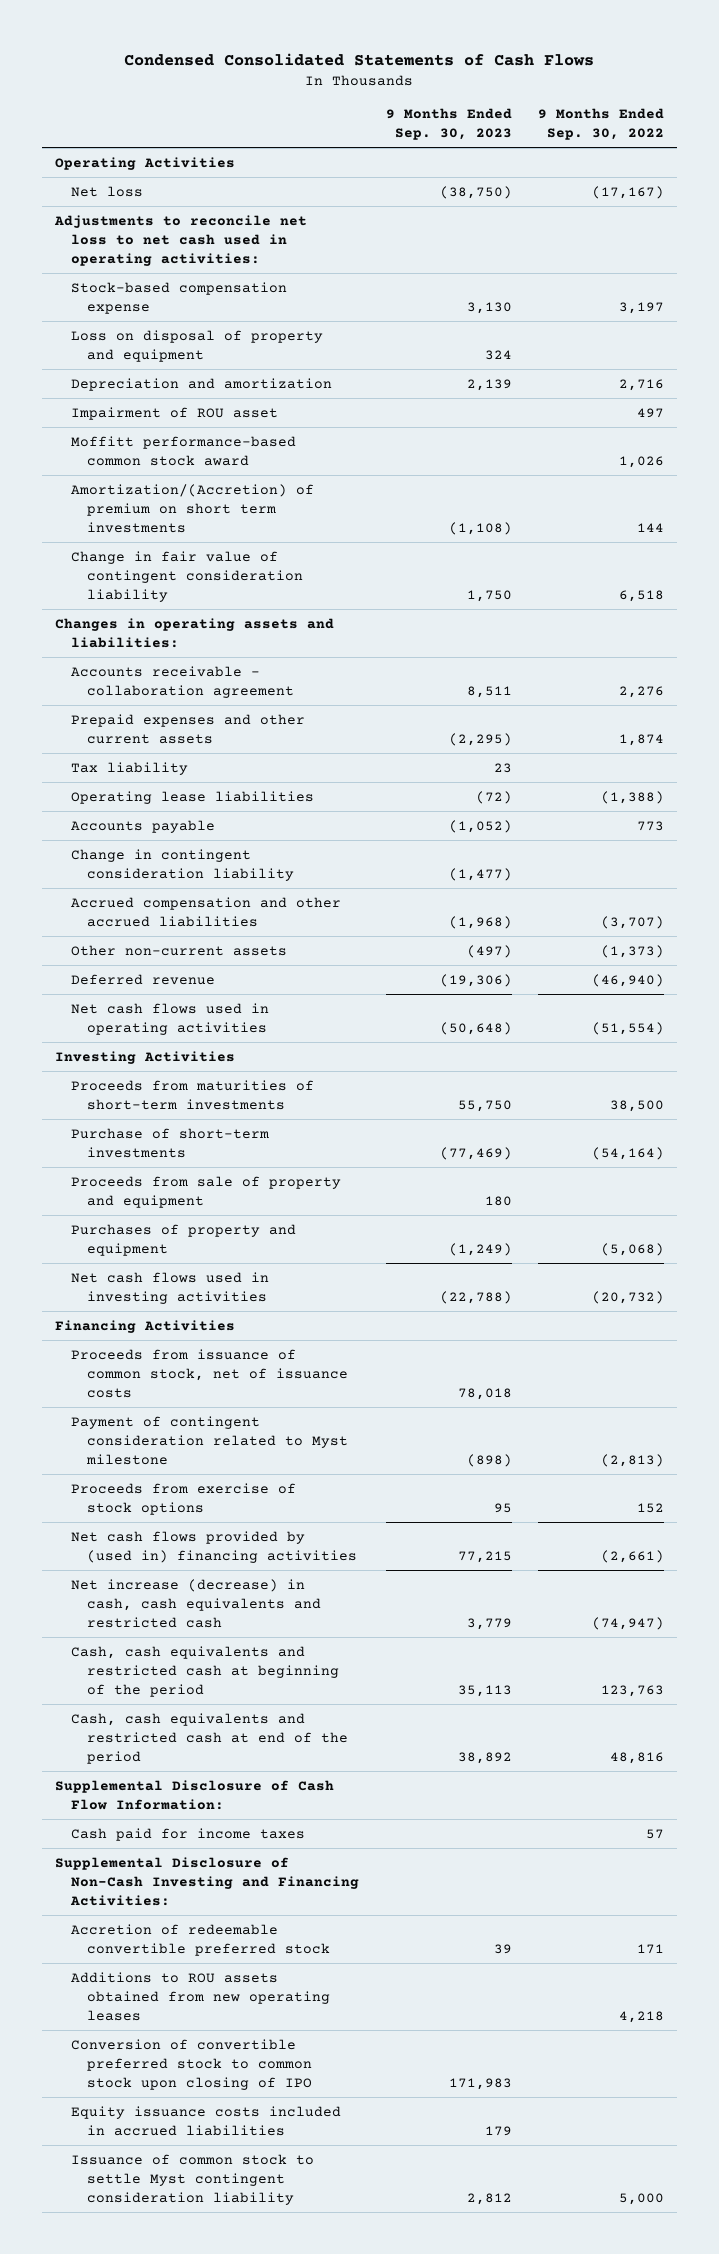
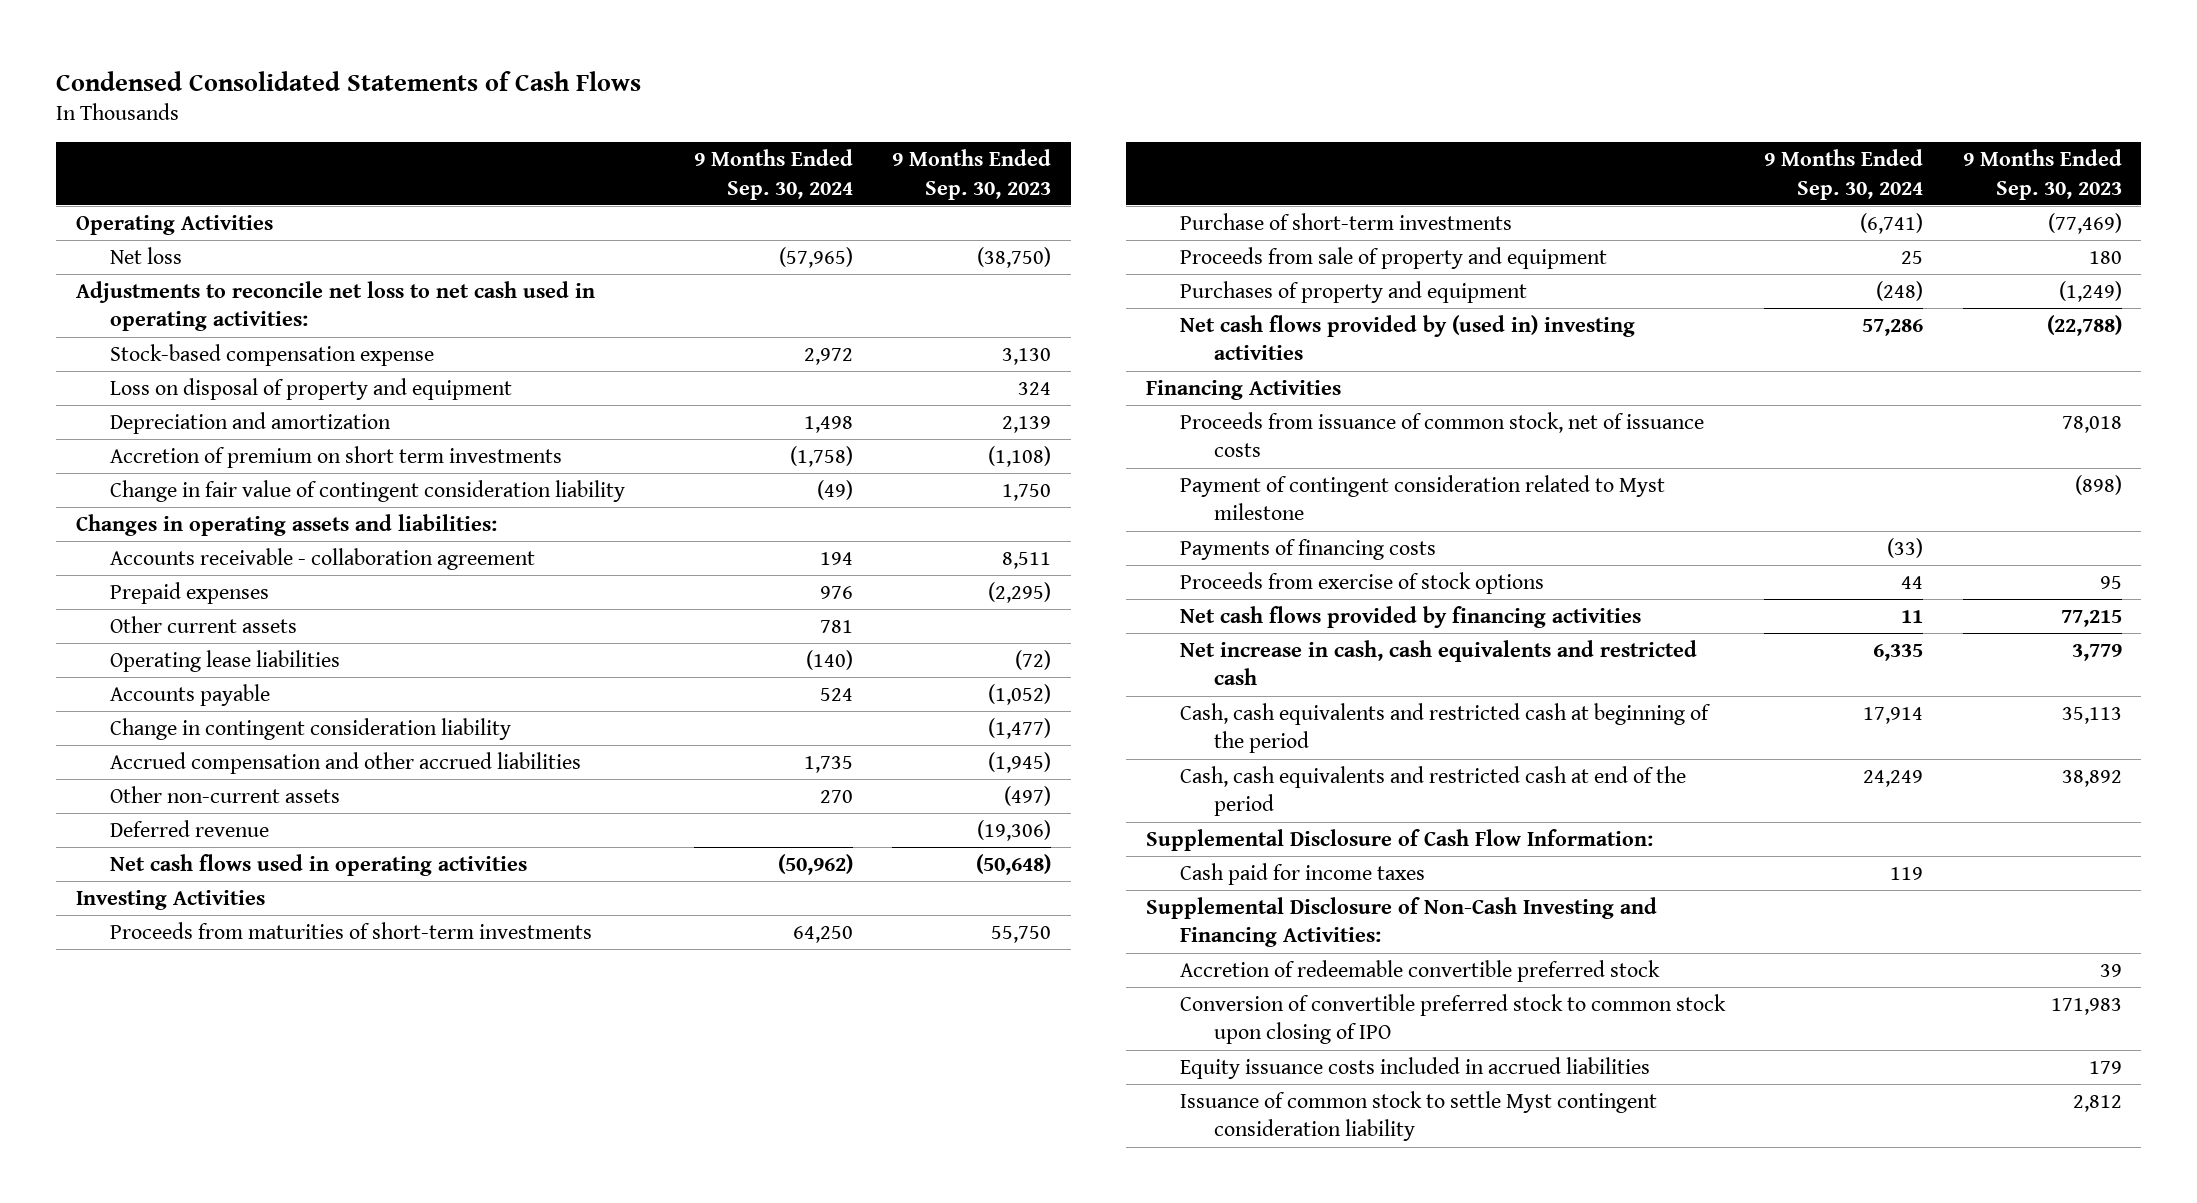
[537,108,664,141] 9 Months Ended Sep. 30, 2022 -> none
none -> [694,149,854,200] 9 Months Ended Sep. 30, 2024
[71,406,279,420] Impairment of ROU asset -> none
[71,435,297,466] Moffitt performance-based common stock award -> none
[71,483,315,533] Amortization/(Accretion) of premium on short term investments -> [109,445,562,468] Accretion of premium on short term investments
[71,761,189,775] Tax liability -> none
[71,713,306,744] Prepaid expenses and other current assets -> [109,581,269,604] Prepaid expenses
none -> [109,615,297,633] Other current assets
[448,915,512,929] (1,968) -> [988,751,1052,773] (1,945)
[71,1271,270,1304] Net cash flows used in investing activities -> [1179,314,1635,361] Net cash flows provided by (used in) investing activities
none -> [1179,538,1436,560] Payments of financing costs
[71,1530,358,1563] Net cash flows provided by (used in) financing activities -> [1179,605,1641,628] Net cash flows provided by financing activities
[71,1578,322,1628] Net increase (decrease) in cash, cash equivalents and restricted cash -> [1179,639,1697,686] Net increase in cash, cash equivalents and restricted cash
[71,1971,331,2021] Additions to ROU assets obtained from new operating leases -> none

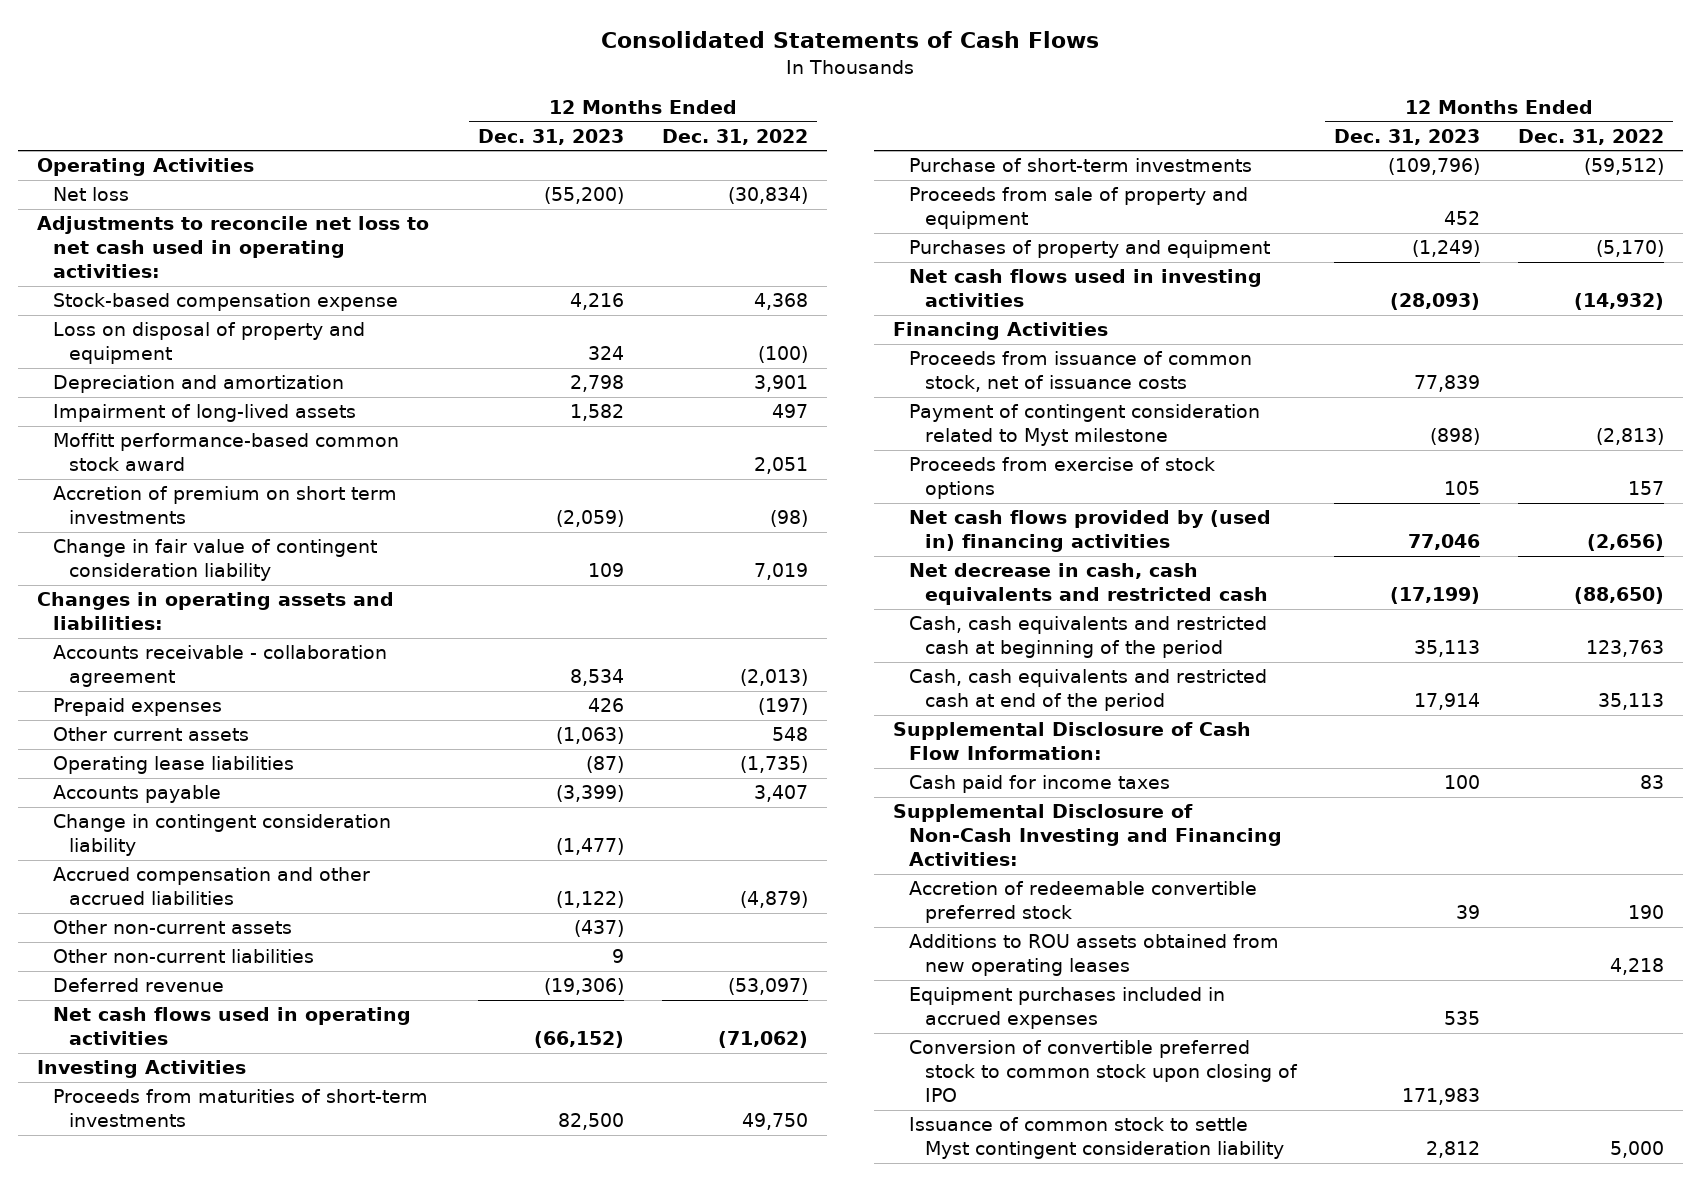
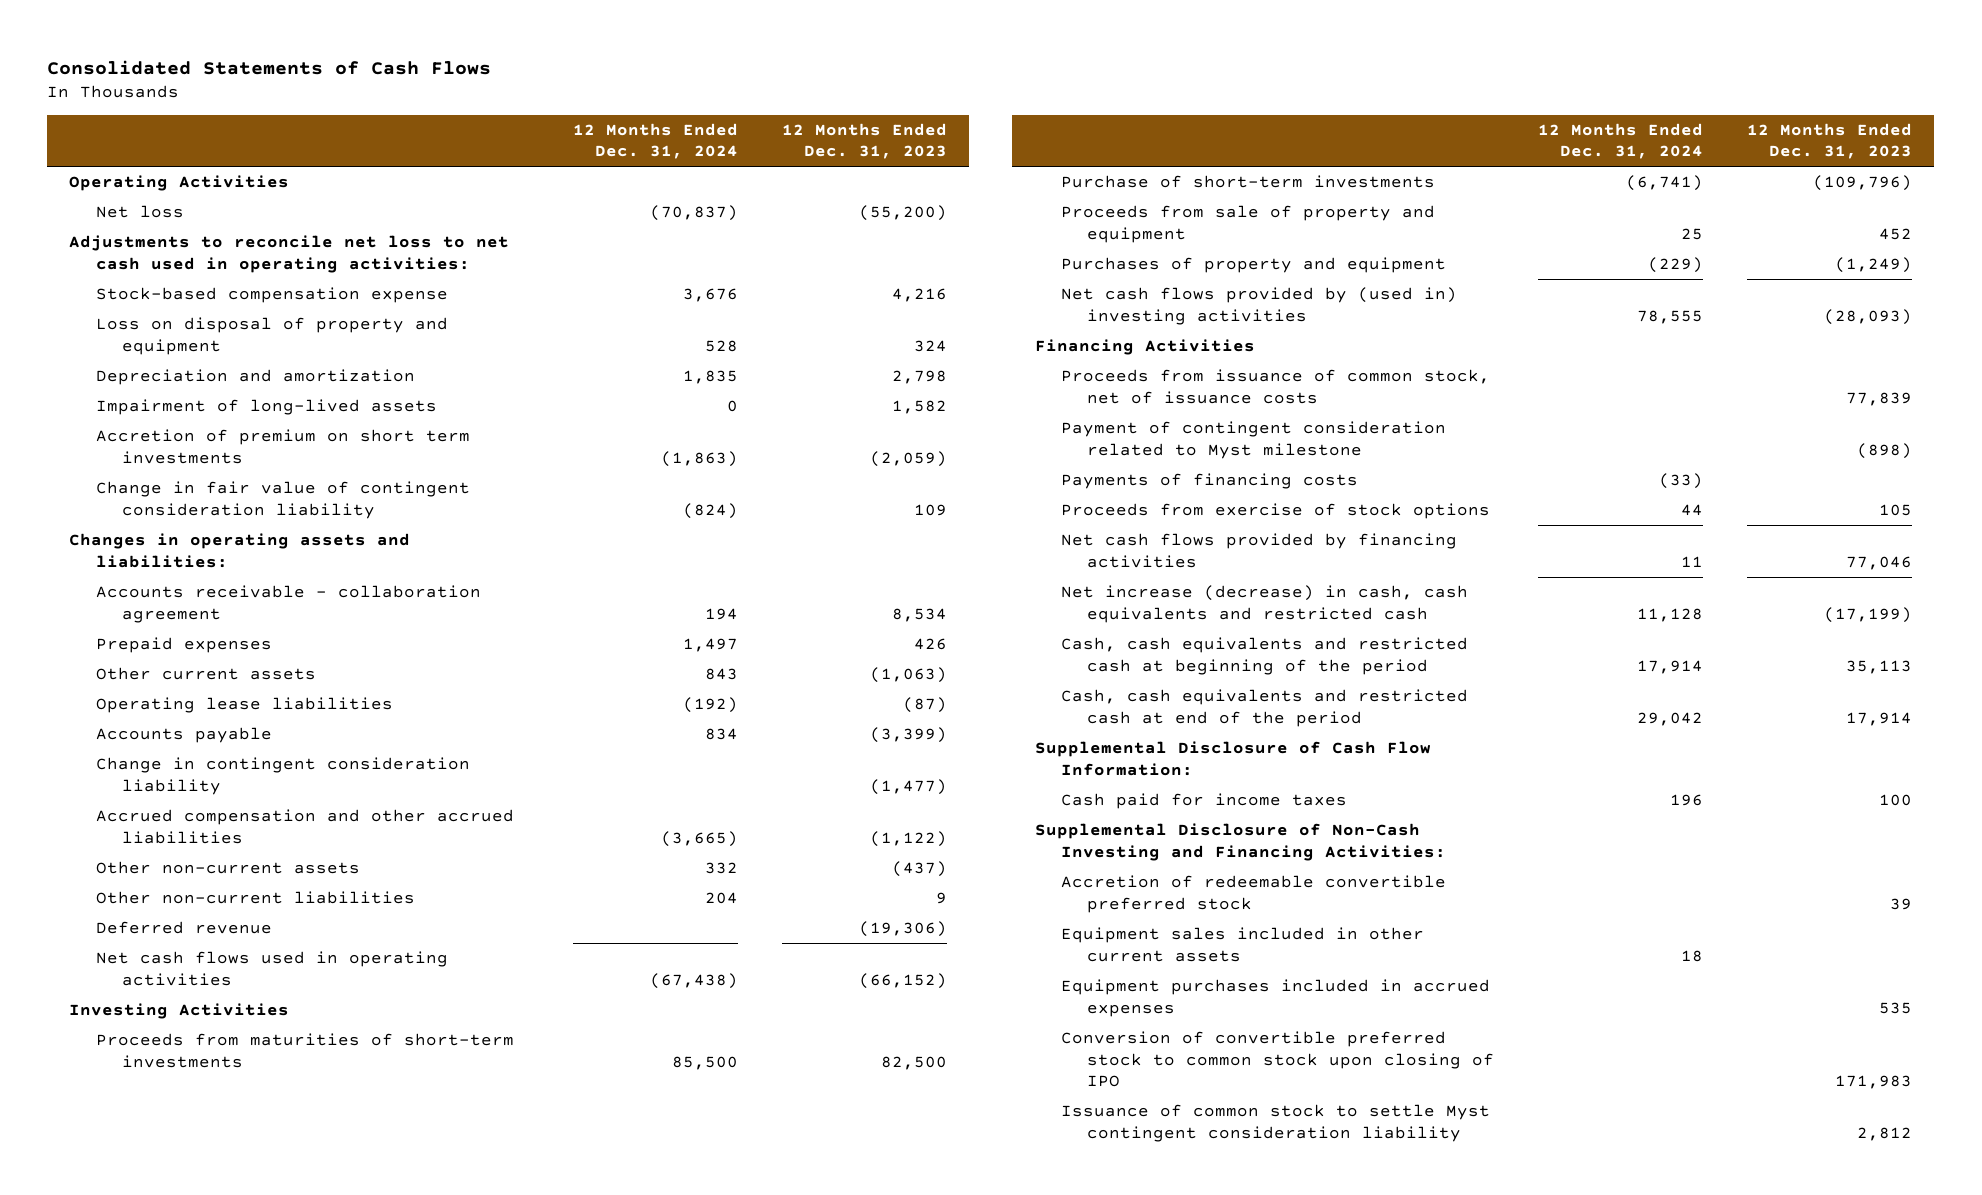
[661,128,808,145] Dec. 31, 2022 -> none
none -> [572,122,738,160] 12 Months Ended Dec. 31, 2024
[52,433,399,472] Moffitt performance-based common stock award -> none
[908,269,1262,308] Net cash flows used in investing activities -> [1060,287,1457,325] Net cash flows provided by (used in) investing activities
none -> [1060,473,1358,490] Payments of financing costs
[908,510,1271,553] Net cash flows provided by (used in) financing activities -> [1060,533,1457,568] Net cash flows provided by financing activities
[908,563,1268,606] Net decrease in cash, cash equivalents and restricted cash -> [1060,585,1468,623] Net increase (decrease) in cash, cash equivalents and restricted cash
[908,934,1279,977] Additions to ROU assets obtained from new operating leases -> none
none -> [1060,927,1424,962] Equipment sales included in other current assets

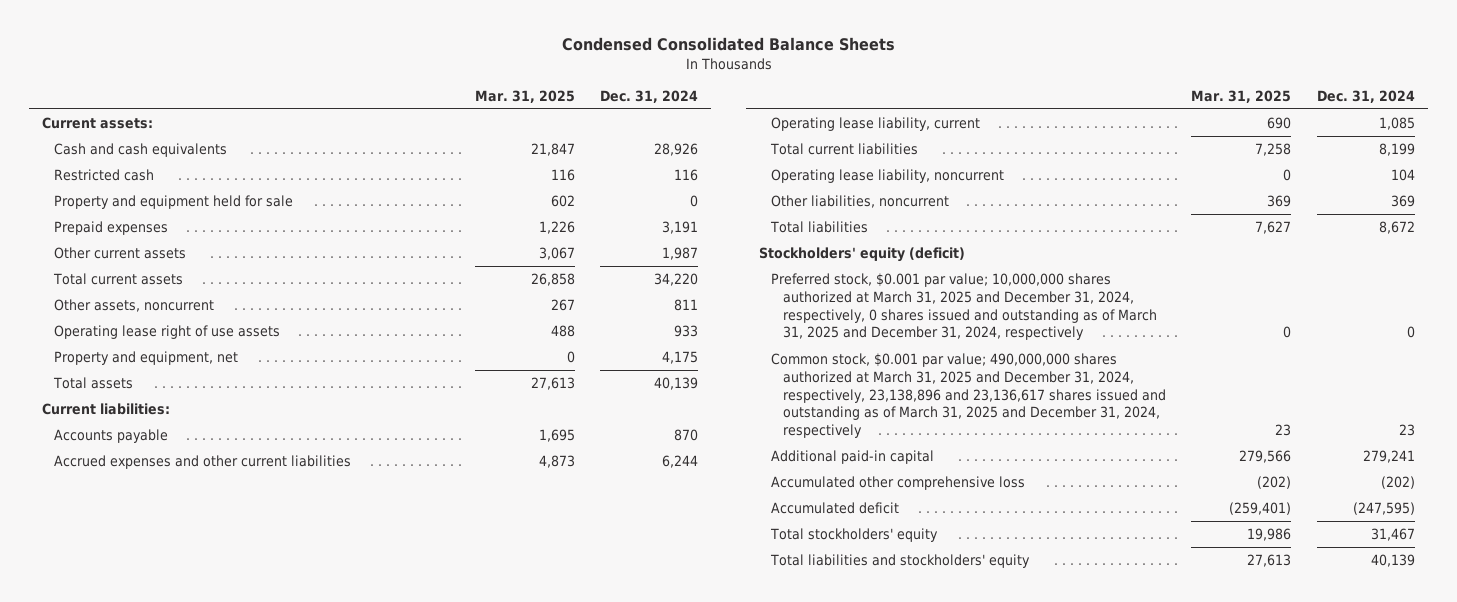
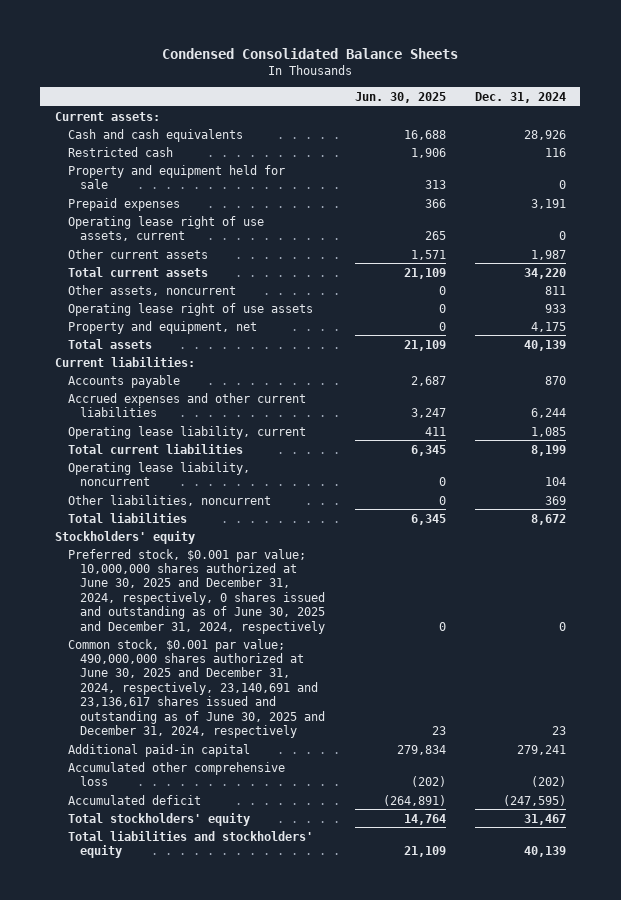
[474,89,575,103] Mar. 31, 2025 -> none
none -> [354,92,446,104] Jun. 30, 2025
none -> [67,215,264,241] Operating lease right of use assets, current
[758,247,965,263] Stockholders' equity (deficit) -> [54,530,195,544] Stockholders' equity
[770,273,1157,341] Preferred stock, $0.001 par value; 10,000,000 shares authorized at March 31, 2025 and December 31, 2024, respectively, 0 shares issued and outstanding as of March 31, 2025 and December 31, 2024, respectively -> [67,548,326,634] Preferred stock, $0.001 par value; 10,000,000 shares authorized at June 30, 2025 and December 31, 2024, respectively, 0 shares issued and outstanding as of June 30, 2025 and December 31, 2024, respectively
[770,353,1166,439] Common stock, $0.001 par value; 490,000,000 shares authorized at March 31, 2025 and December 31, 2024, respectively, 23,138,896 and 23,136,617 shares issued and outstanding as of March 31, 2025 and December 31, 2024, respectively -> [67,638,326,739] Common stock, $0.001 par value; 490,000,000 shares authorized at June 30, 2025 and December 31, 2024, respectively, 23,140,691 and 23,136,617 shares issued and outstanding as of June 30, 2025 and December 31, 2024, respectively

